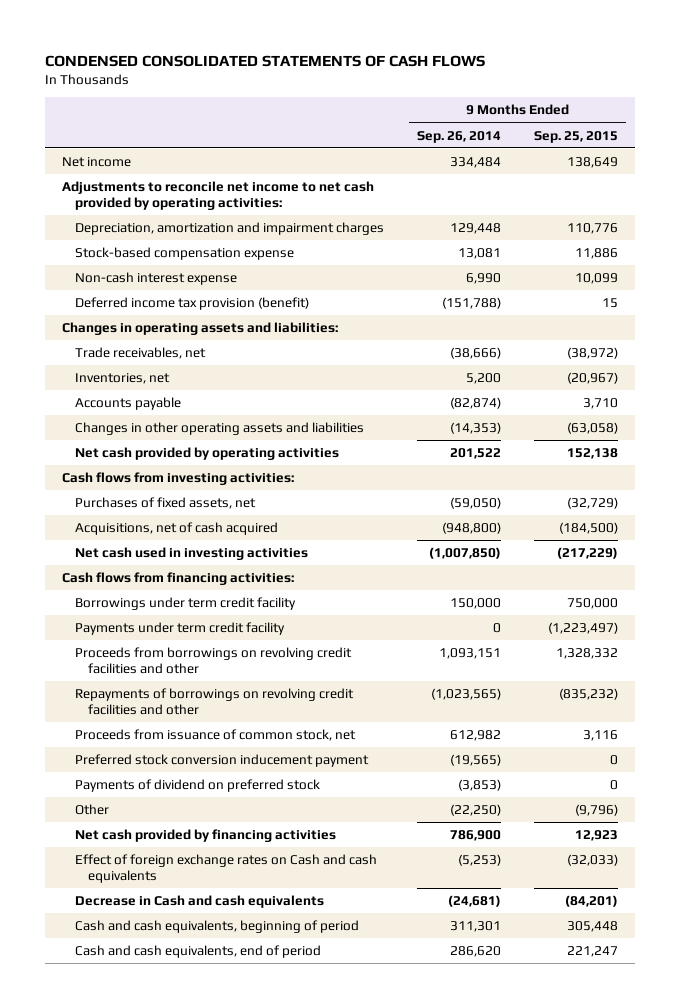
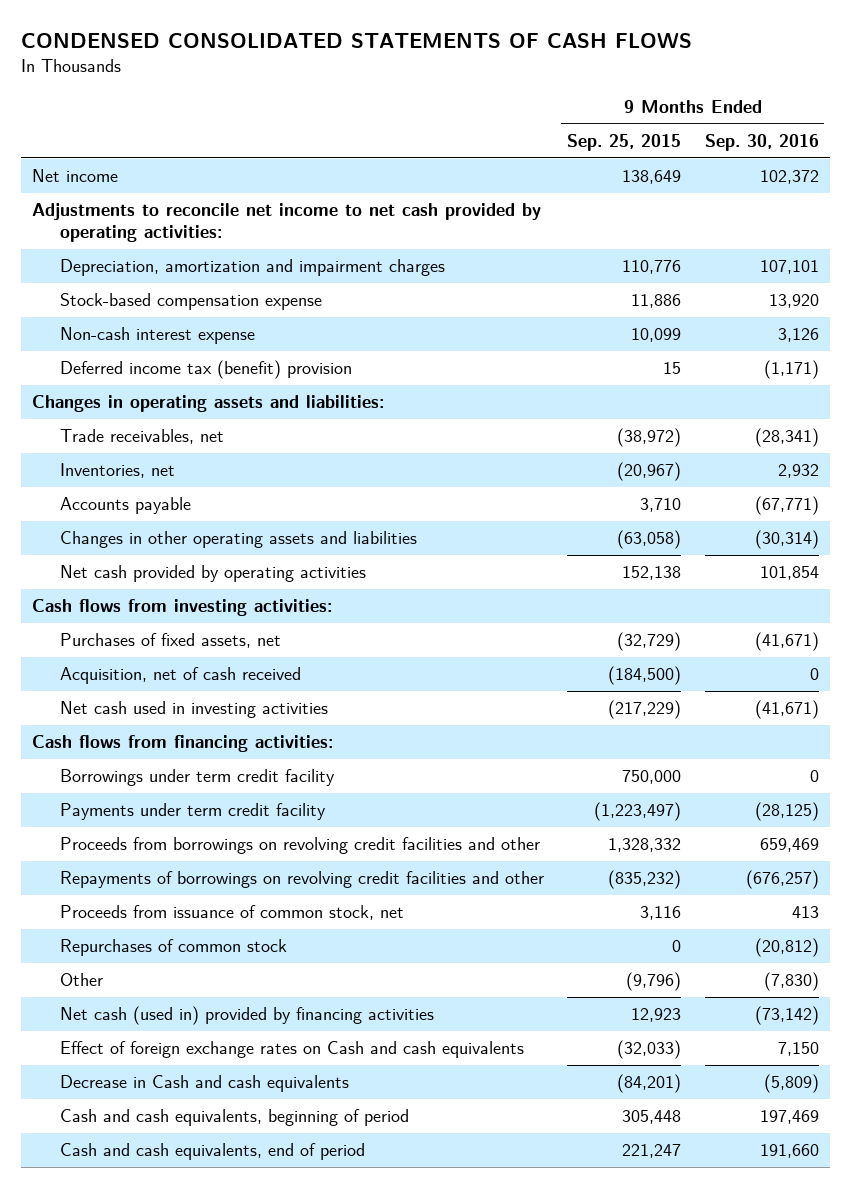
[416,130,501,143] Sep. 26, 2014 -> none
none -> [704,133,819,151] Sep. 30, 2016
[74,297,309,311] Deferred income tax provision (benefit) -> [59,360,352,380] Deferred income tax (benefit) provision
[74,522,278,536] Acquisitions, net of cash acquired -> [59,667,301,685] Acquisition, net of cash received
[74,754,369,768] Preferred stock conversion inducement payment -> none
[74,779,320,793] Payments of dividend on preferred stock -> none
none -> [59,939,287,957] Repurchases of common stock
[74,829,336,843] Net cash provided by financing activities -> [59,1006,434,1026] Net cash (used in) provided by financing activities

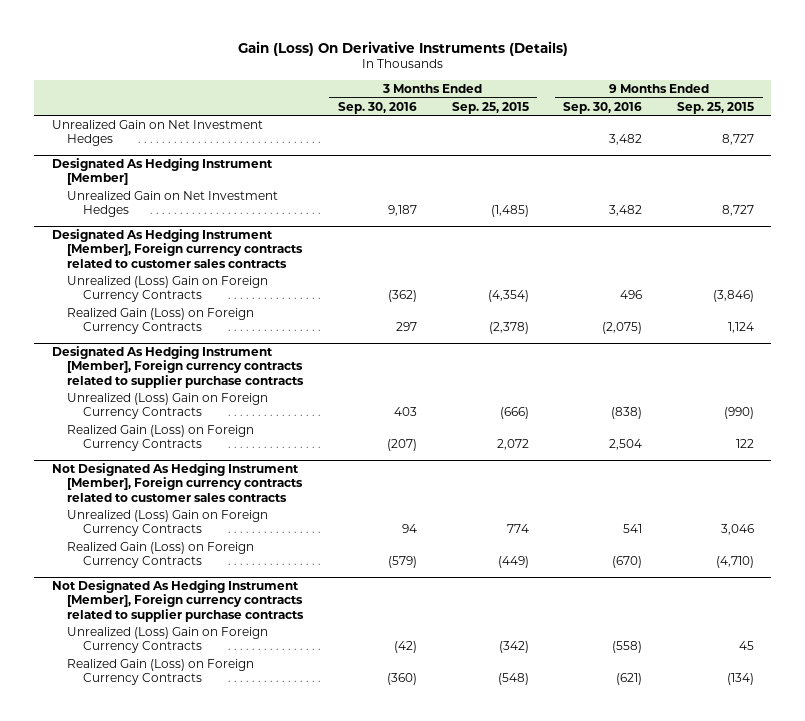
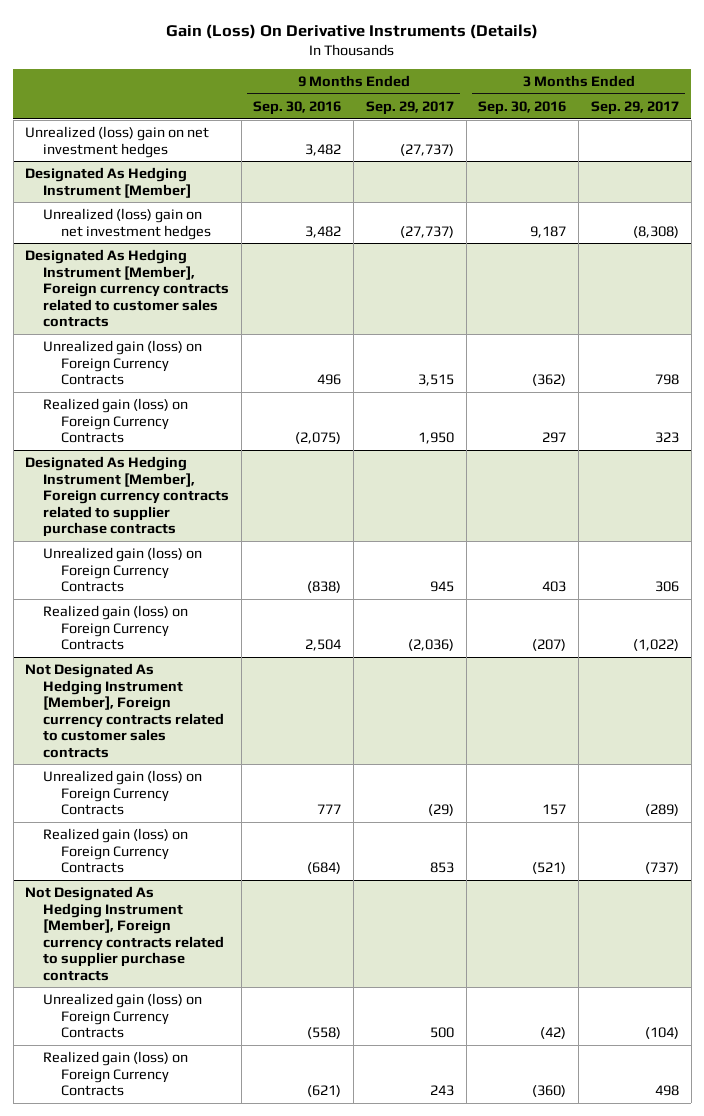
[451,101,529,114] Sep. 25, 2015 -> none
[676,101,754,114] Sep. 25, 2015 -> none
none -> [365,100,454,115] Sep. 29, 2017
none -> [590,100,679,115] Sep. 29, 2017
[51,119,263,147] Unrealized Gain on Net Investment Hedges -> [25,125,210,158] Unrealized (loss) gain on net investment hedges
[67,190,279,218] Unrealized Gain on Net Investment Hedges -> [43,207,211,240] Unrealized (loss) gain on net investment hedges
[67,275,269,303] Unrealized (Loss) Gain on Foreign Currency Contracts -> [43,339,203,386] Unrealized gain (loss) on Foreign Currency Contracts
[67,307,255,335] Realized Gain (Loss) on Foreign Currency Contracts -> [43,397,189,444] Realized gain (loss) on Foreign Currency Contracts
[67,392,269,420] Unrealized (Loss) Gain on Foreign Currency Contracts -> [43,546,203,593] Unrealized gain (loss) on Foreign Currency Contracts
[67,424,255,452] Realized Gain (Loss) on Foreign Currency Contracts -> [43,604,189,651] Realized gain (loss) on Foreign Currency Contracts
[67,509,269,537] Unrealized (Loss) Gain on Foreign Currency Contracts -> [43,769,203,816] Unrealized gain (loss) on Foreign Currency Contracts
[401,524,417,534] 94 -> [542,804,567,816] 157
[623,524,643,534] 541 -> [317,804,342,815] 777
[67,541,255,569] Realized Gain (Loss) on Foreign Currency Contracts -> [43,827,189,874] Realized gain (loss) on Foreign Currency Contracts
[387,556,417,569] (579) -> [532,862,567,875] (521)
[612,556,643,569] (670) -> [307,862,342,875] (684)
[67,626,269,654] Unrealized (Loss) Gain on Foreign Currency Contracts -> [43,992,203,1039] Unrealized gain (loss) on Foreign Currency Contracts
[67,658,255,686] Realized Gain (Loss) on Foreign Currency Contracts -> [43,1050,189,1097] Realized gain (loss) on Foreign Currency Contracts

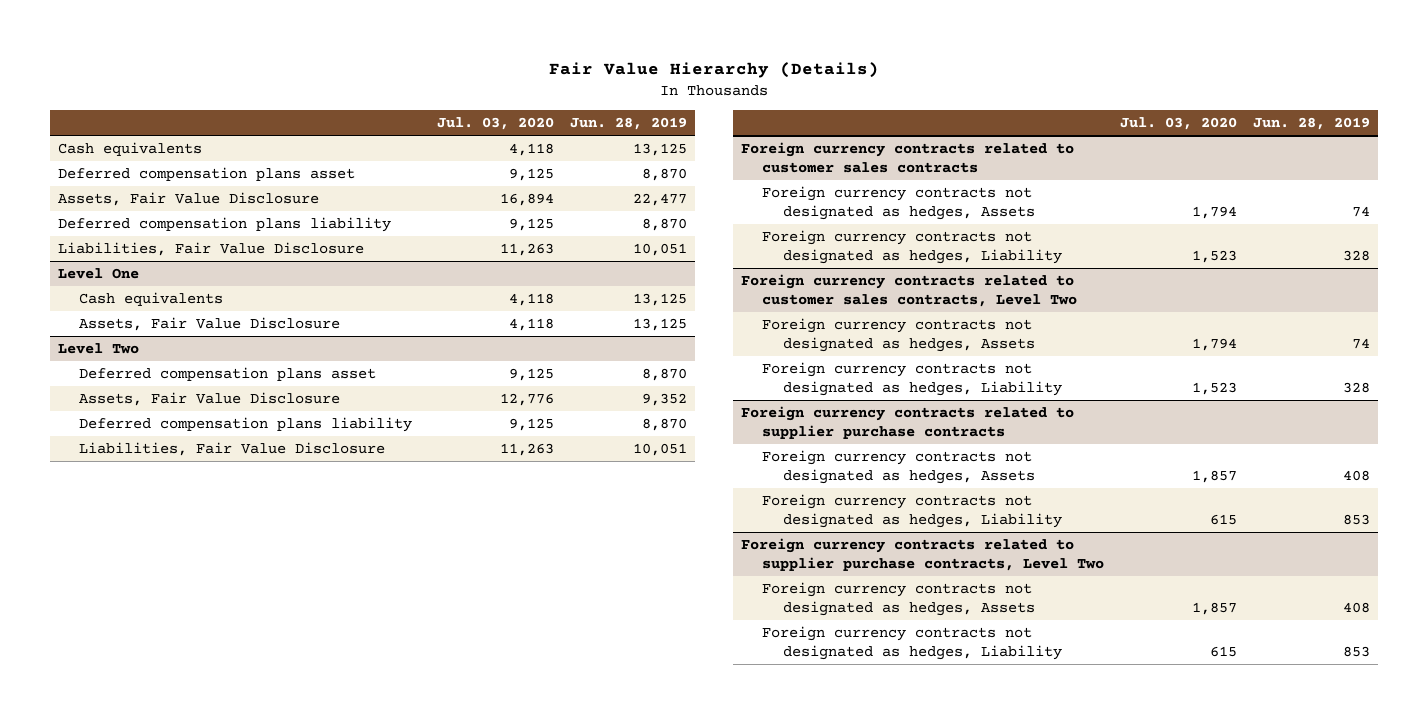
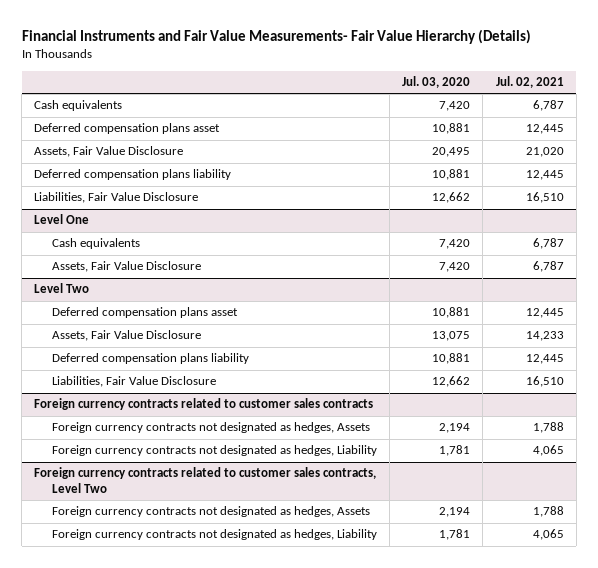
[548,61,879,78] Fair Value Hierarchy (Details) -> [21,29,531,45] Financial Instruments and Fair Value Measurements- Fair Value Hierarchy (Details)
[569,117,687,131] Jun. 28, 2019 -> none
none -> [495,76,564,89] Jul. 02, 2021
[508,143,554,157] 4,118 -> [439,101,471,112] 7,420
[508,168,554,182] 9,125 -> [432,123,471,135] 10,881
[499,193,554,207] 16,894 -> [432,147,471,158] 20,495
[508,218,554,232] 9,125 -> [432,169,471,181] 10,881
[499,243,554,257] 11,263 -> [432,192,471,204] 12,662
[508,293,554,307] 4,118 -> [439,239,471,250] 7,420
[508,318,554,332] 4,118 -> [439,262,471,273] 7,420
[508,368,554,382] 9,125 -> [432,307,471,319] 10,881
[499,393,554,407] 12,776 -> [432,331,471,342] 13,075
[508,418,554,432] 9,125 -> [432,353,471,365] 10,881
[499,443,554,457] 11,263 -> [432,376,471,388] 12,662
[1192,205,1238,219] 1,794 -> [439,423,471,434] 2,194
[1192,249,1238,263] 1,523 -> [439,445,471,457] 1,781
[741,406,1075,439] Foreign currency contracts related to supplier purchase contracts -> none
[762,450,1035,484] Foreign currency contracts not designated as hedges, Assets -> none
[762,494,1062,528] Foreign currency contracts not designated as hedges, Liability -> none
[741,538,1105,571] Foreign currency contracts related to supplier purchase contracts, Level Two -> none
[762,582,1035,616] Foreign currency contracts not designated as hedges, Assets -> none
[762,626,1062,660] Foreign currency contracts not designated as hedges, Liability -> none
[1192,337,1238,351] 1,794 -> [439,507,471,518] 2,194
[1192,381,1238,395] 1,523 -> [439,529,471,541] 1,781

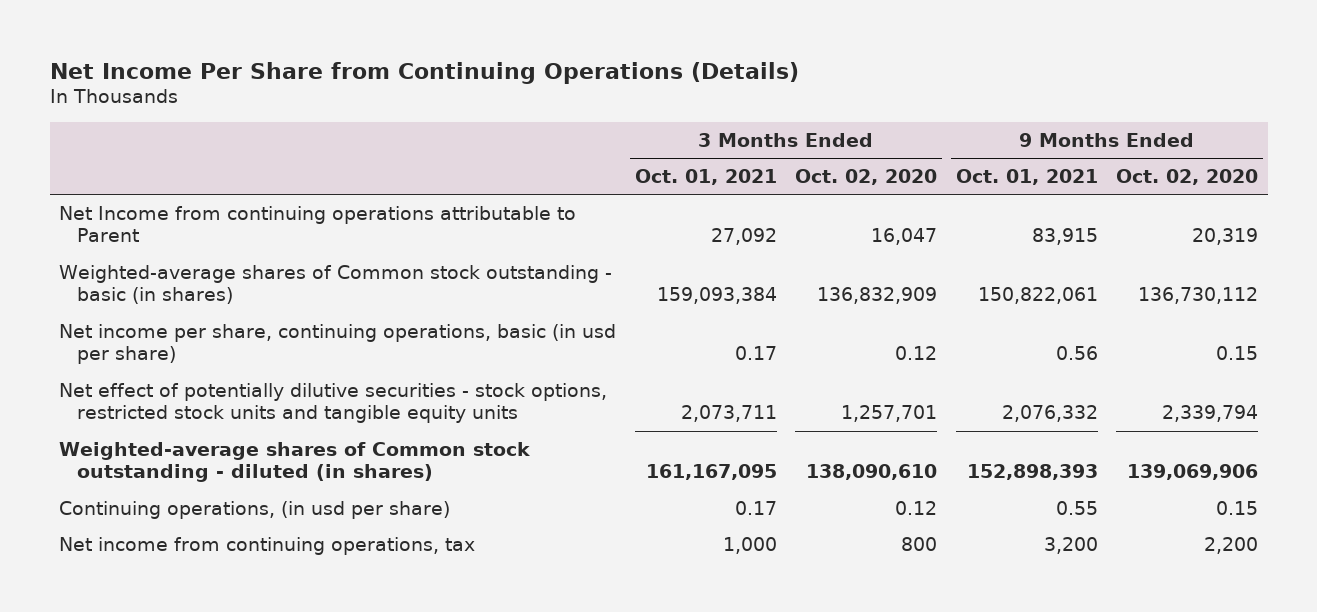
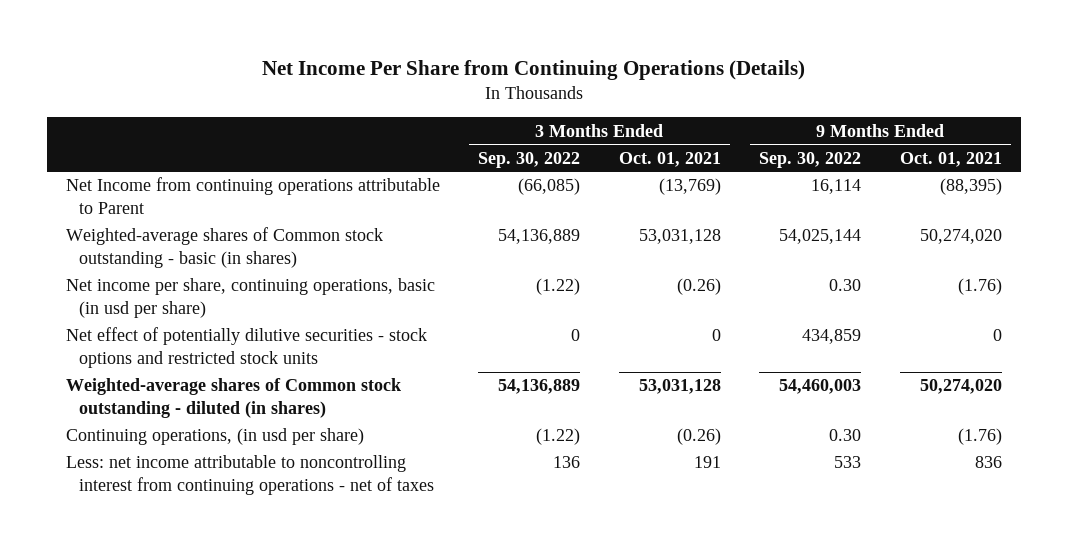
[795,169,938,186] Oct. 02, 2020 -> none
[1116,169,1259,186] Oct. 02, 2020 -> none
none -> [478,151,581,168] Sep. 30, 2022
none -> [759,151,862,168] Sep. 30, 2022
[710,228,777,246] 27,092 -> [658,178,721,196] (13,769)
[1031,228,1098,246] 83,915 -> [939,178,1002,196] (88,395)
[656,287,777,305] 159,093,384 -> [638,229,721,245] 53,031,128
[977,287,1098,305] 150,822,061 -> [919,229,1002,245] 50,274,020
[734,346,777,361] 0.17 -> [676,278,721,296] (0.26)
[1055,346,1098,361] 0.56 -> [957,278,1002,296] (1.76)
[59,382,608,424] Net effect of potentially dilutive securities - stock options, restricted stock units and tangible equity units -> [65,327,427,369] Net effect of potentially dilutive securities - stock options and restricted stock units
[680,405,777,423] 2,073,711 -> [711,329,721,342] 0
[1001,405,1098,423] 2,076,332 -> [992,329,1002,342] 0
[645,464,777,481] 161,167,095 -> [638,379,721,395] 53,031,128
[966,464,1098,481] 152,898,393 -> [919,379,1002,395] 50,274,020
[734,500,777,515] 0.17 -> [676,428,721,446] (0.26)
[1055,500,1098,515] 0.55 -> [957,428,1002,446] (1.76)
[59,536,476,555] Net income from continuing operations, tax -> [65,455,434,496] Less: net income attributable to noncontrolling interest from continuing operations - net of taxes
[722,536,777,554] 1,000 -> [693,456,721,469] 191
[1043,536,1098,554] 3,200 -> [974,456,1002,469] 836

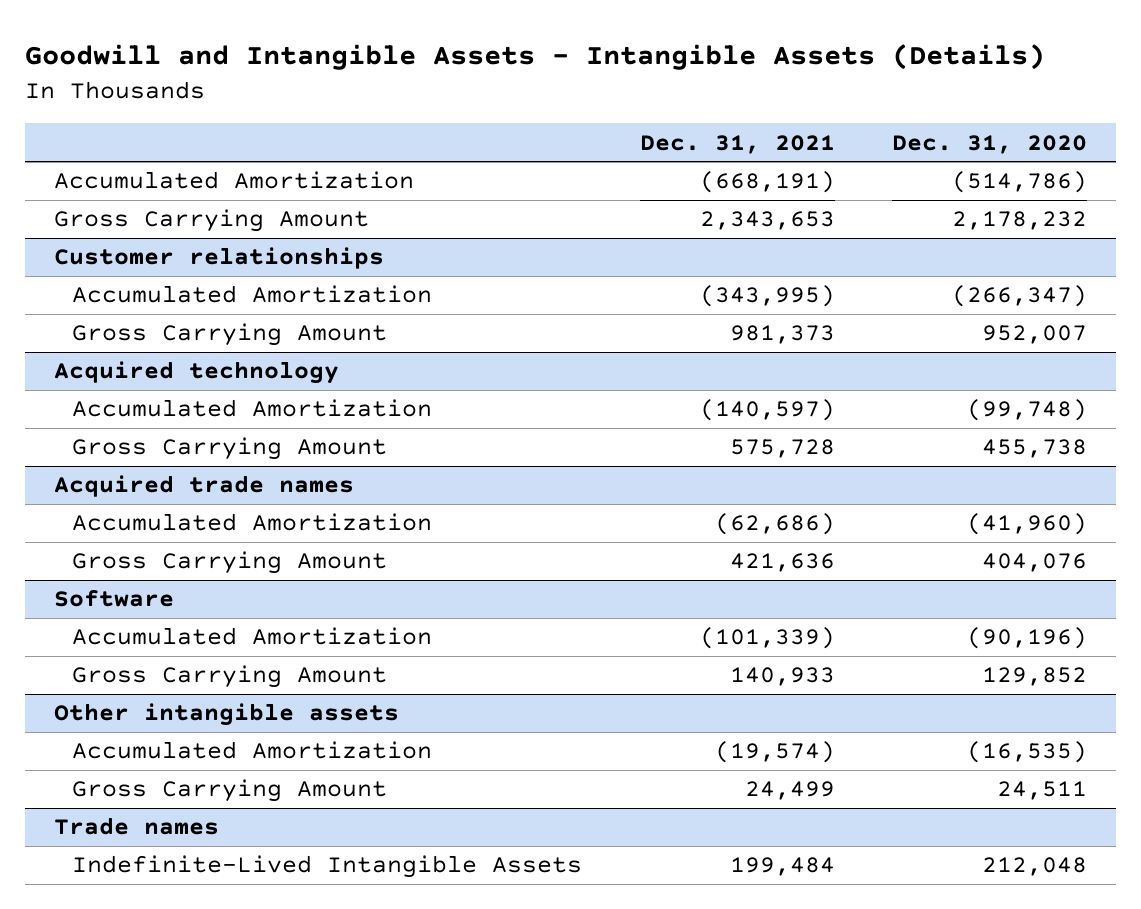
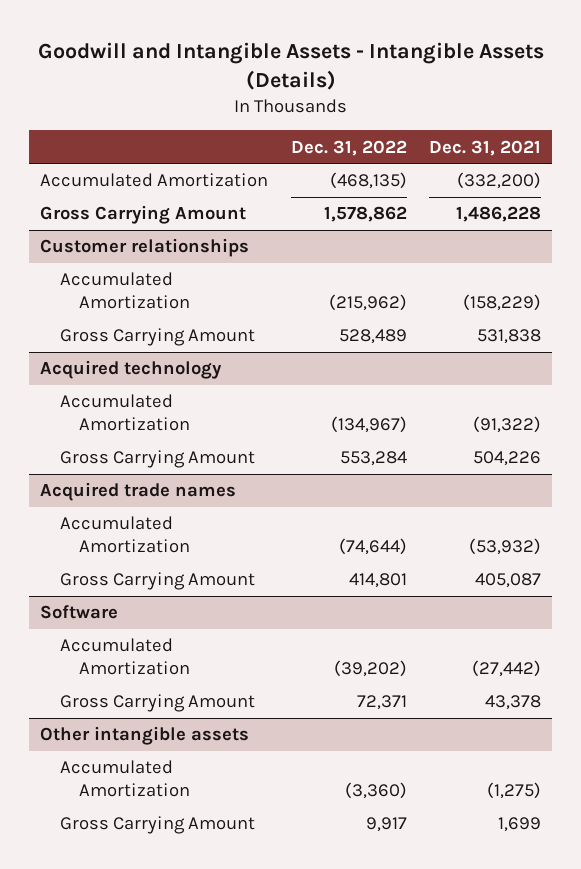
[892,134,1088,154] Dec. 31, 2020 -> none
none -> [290,139,407,156] Dec. 31, 2022
[699,171,835,194] (668,191) -> [456,172,541,190] (332,200)
[699,211,835,231] 2,343,653 -> [455,206,541,223] 1,486,228
[699,285,835,308] (343,995) -> [462,294,541,312] (158,229)
[729,325,835,345] 981,373 -> [476,329,541,345] 531,838
[699,399,835,422] (140,597) -> [472,416,541,434] (91,322)
[729,439,835,459] 575,728 -> [472,451,541,467] 504,226
[714,513,835,536] (62,686) -> [468,538,541,556] (53,932)
[729,553,835,573] 421,636 -> [474,573,541,589] 405,087
[699,627,835,650] (101,339) -> [471,660,541,678] (27,442)
[729,667,835,687] 140,933 -> [484,695,541,711] 43,378
[53,817,219,836] Trade names -> none
[72,855,583,879] Indefinite-Lived Intangible Assets -> none
[714,741,835,764] (19,574) -> [486,782,541,800] (1,275)
[744,781,835,801] 24,499 -> [497,817,541,833] 1,699

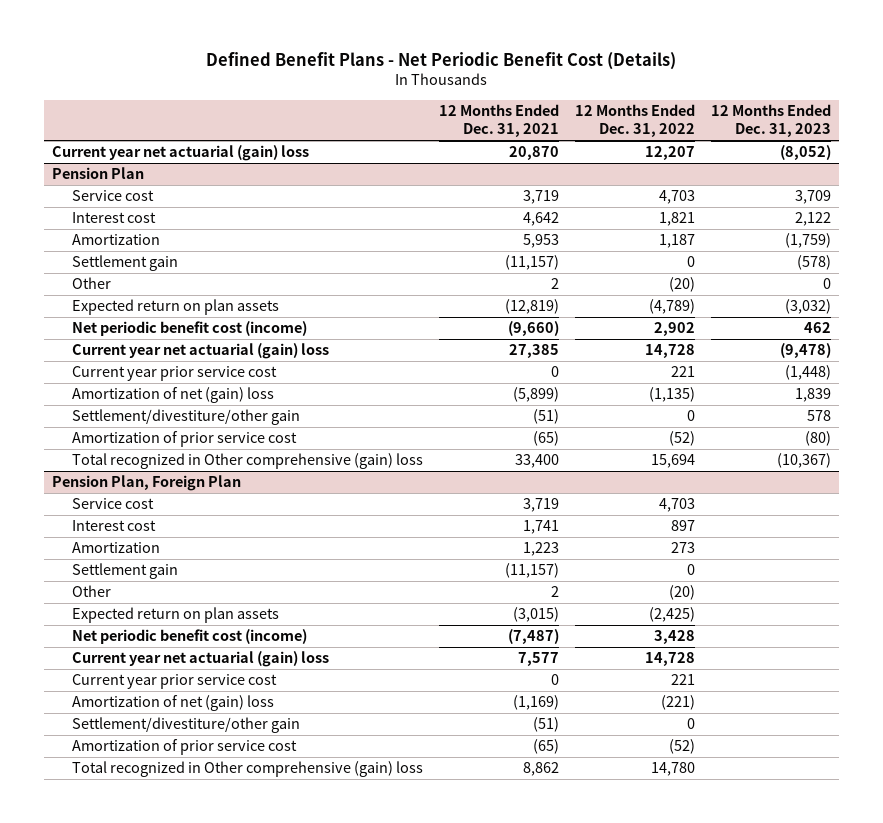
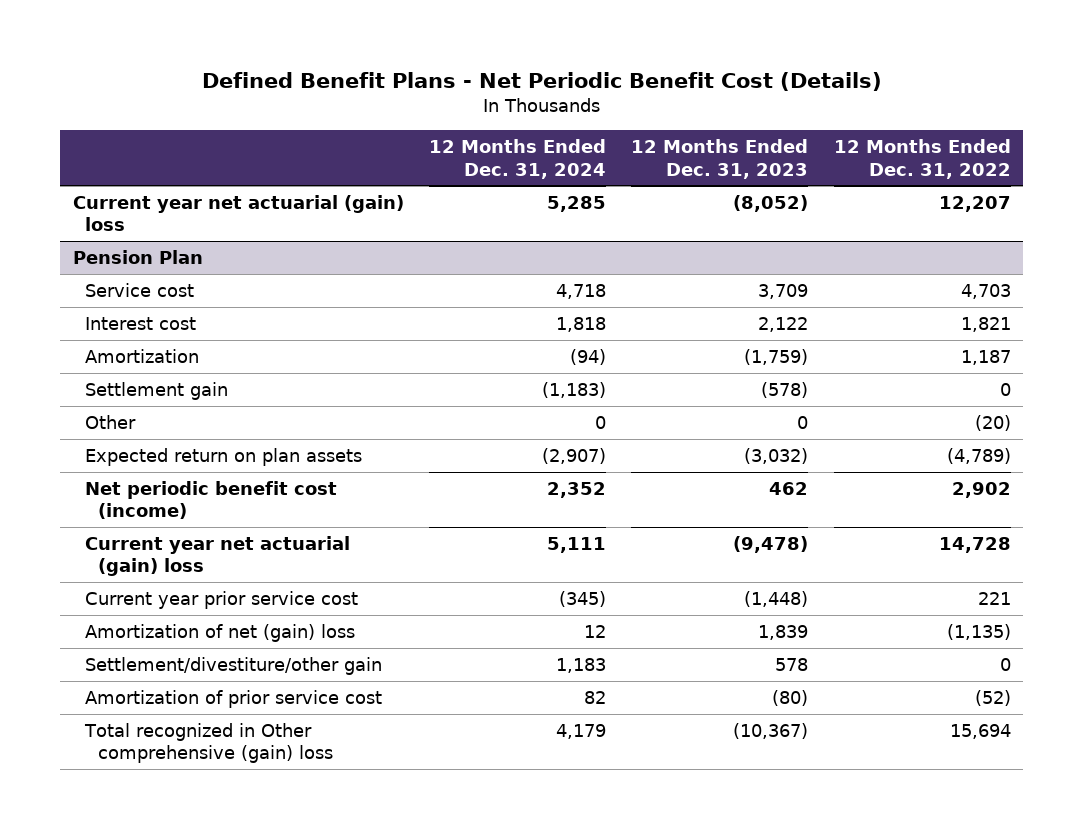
[438,103,559,138] 12 Months Ended Dec. 31, 2021 -> none
none -> [429,139,607,179] 12 Months Ended Dec. 31, 2024
[51,475,241,492] Pension Plan, Foreign Plan -> none
[71,498,154,510] Service cost -> none
[71,520,156,532] Interest cost -> none
[71,542,160,554] Amortization -> none
[71,563,178,580] Settlement gain -> none
[71,585,111,598] Other -> none
[71,607,279,624] Expected return on plan assets -> none
[71,629,307,645] Net periodic benefit cost (income) -> none
[71,651,329,668] Current year net actuarial (gain) loss -> none
[71,674,277,690] Current year prior service cost -> none
[71,695,274,712] Amortization of net (gain) loss -> none
[71,717,300,734] Settlement/divestiture/other gain -> none
[71,739,297,756] Amortization of prior service cost -> none
[71,761,423,778] Total recognized in Other comprehensive (gain) loss -> none

